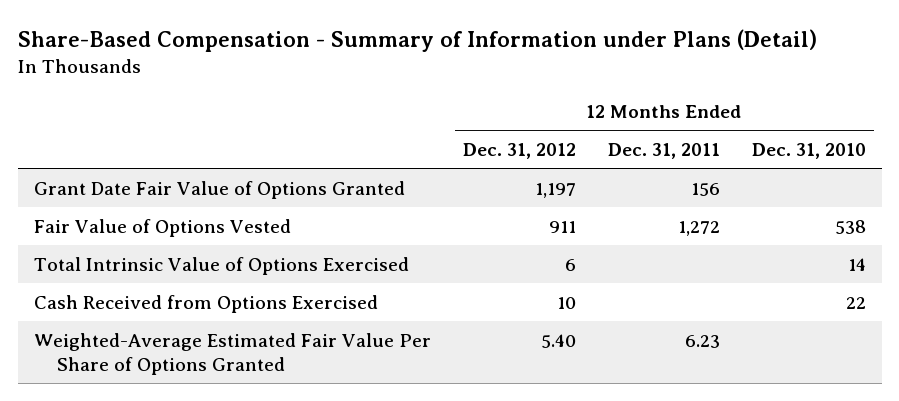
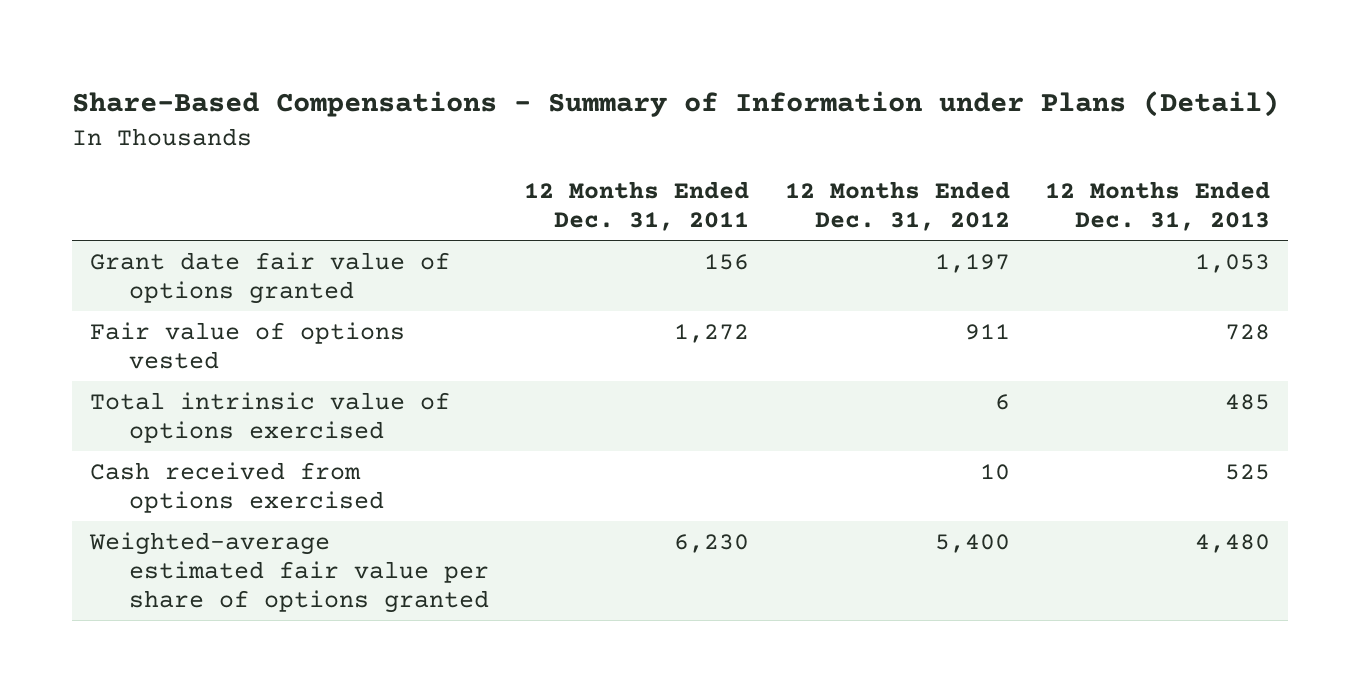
[17,29,817,53] Share-Based Compensation - Summary of Information under Plans (Detail) -> [72,90,1280,117] Share-Based Compensations - Summary of Information under Plans (Detail)
[751,142,866,159] Dec. 31, 2010 -> none
none -> [1045,180,1271,231] 12 Months Ended Dec. 31, 2013
[33,180,405,199] Grant Date Fair Value of Options Granted -> [89,251,450,304] Grant date fair value of options granted
[33,218,291,237] Fair Value of Options Vested -> [89,321,405,369] Fair value of options vested
[33,256,409,275] Total Intrinsic Value of Options Exercised -> [89,391,450,443] Total intrinsic value of options exercised
[33,294,378,313] Cash Received from Options Exercised -> [89,461,384,513] Cash received from options exercised
[33,332,431,376] Weighted-Average Estimated Fair Value Per Share of Options Granted -> [88,531,489,613] Weighted-average estimated fair value per share of options granted
[540,333,576,348] 5.40 -> [934,533,1010,553] 5,400
[684,334,720,348] 6.23 -> [674,533,750,553] 6,230

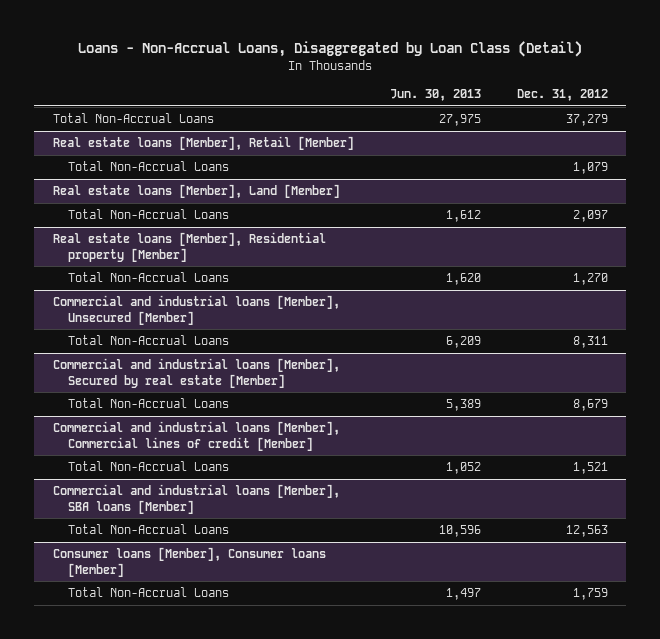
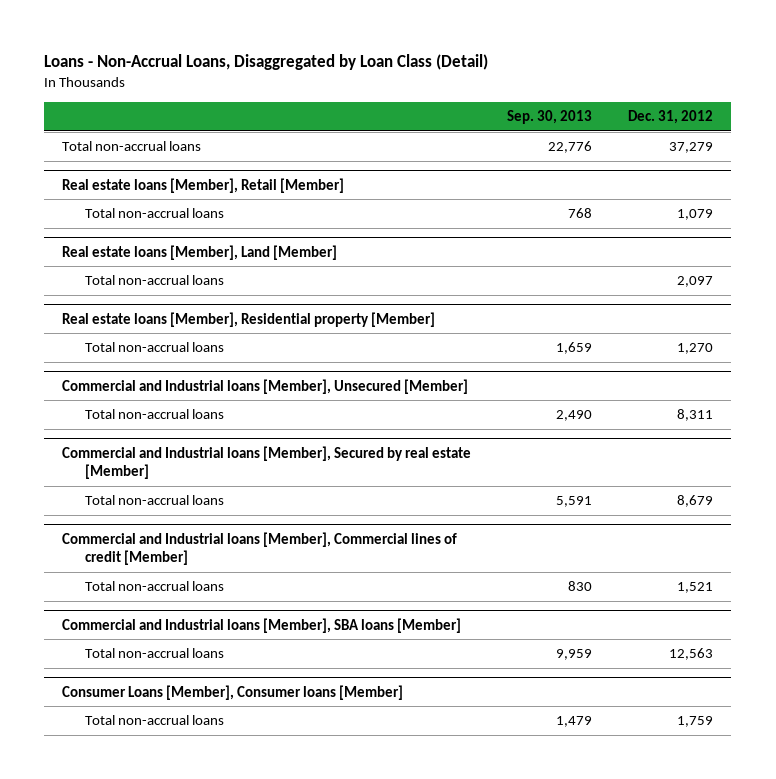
[389,89,481,102] Jun. 30, 2013 -> none
none -> [507,109,593,124] Sep. 30, 2013
[52,113,214,124] Total Non-Accrual Loans -> [62,141,202,152] Total non-accrual loans
[67,161,229,172] Total Non-Accrual Loans -> [85,208,225,219] Total non-accrual loans
[67,209,229,220] Total Non-Accrual Loans -> [85,275,225,286] Total non-accrual loans
[67,272,229,283] Total Non-Accrual Loans -> [85,342,225,353] Total non-accrual loans
[52,295,340,325] Commercial and industrial loans [Member], Unsecured [Member] -> [62,378,469,394] Commercial and Industrial loans [Member], Unsecured [Member]
[67,335,229,346] Total Non-Accrual Loans -> [85,409,225,420] Total non-accrual loans
[52,358,340,388] Commercial and industrial loans [Member], Secured by real estate [Member] -> [62,445,472,480] Commercial and Industrial loans [Member], Secured by real estate [Member]
[67,398,229,409] Total Non-Accrual Loans -> [85,495,225,506] Total non-accrual loans
[52,421,340,451] Commercial and industrial loans [Member], Commercial lines of credit [Member] -> [62,531,458,566] Commercial and Industrial loans [Member], Commercial lines of credit [Member]
[67,461,229,472] Total Non-Accrual Loans -> [85,581,225,592] Total non-accrual loans
[52,484,340,514] Commercial and industrial loans [Member], SBA loans [Member] -> [62,617,462,633] Commercial and Industrial loans [Member], SBA loans [Member]
[67,524,229,535] Total Non-Accrual Loans -> [85,648,225,659] Total non-accrual loans
[52,547,326,577] Consumer loans [Member], Consumer loans [Member] -> [62,684,404,700] Consumer Loans [Member], Consumer loans [Member]
[67,587,229,598] Total Non-Accrual Loans -> [85,715,225,726] Total non-accrual loans

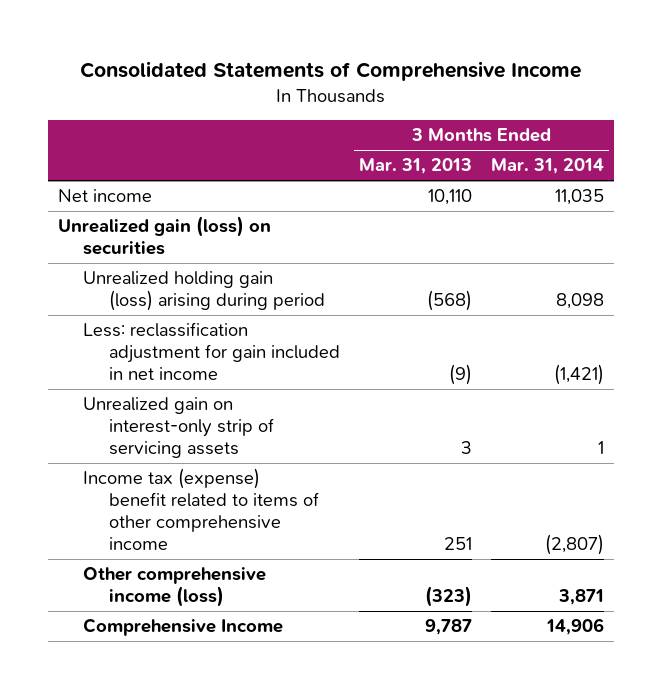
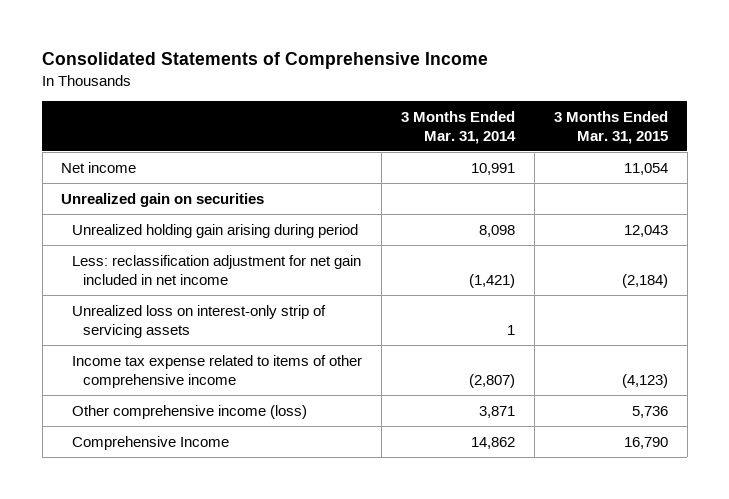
[358,158,472,175] Mar. 31, 2013 -> none
none -> [553,110,668,144] 3 Months Ended Mar. 31, 2015
[555,189,605,206] 11,035 -> [470,162,515,175] 10,991
[58,216,272,256] Unrealized gain (loss) on securities -> [61,192,265,207] Unrealized gain on securities
[83,271,325,312] Unrealized holding gain (loss) arising during period -> [72,223,359,238] Unrealized holding gain arising during period
[83,322,340,381] Less: reclassification adjustment for gain included in net income -> [72,254,362,285] Less: reclassification adjustment for net gain included in net income
[83,397,274,459] Unrealized gain on interest-only strip of servicing assets -> [72,304,327,338] Unrealized loss on interest-only strip of servicing assets
[83,468,319,551] Income tax (expense) benefit related to items of other comprehensive income -> [72,354,363,388] Income tax expense related to items of other comprehensive income
[546,618,605,636] 14,906 -> [470,436,515,449] 14,862

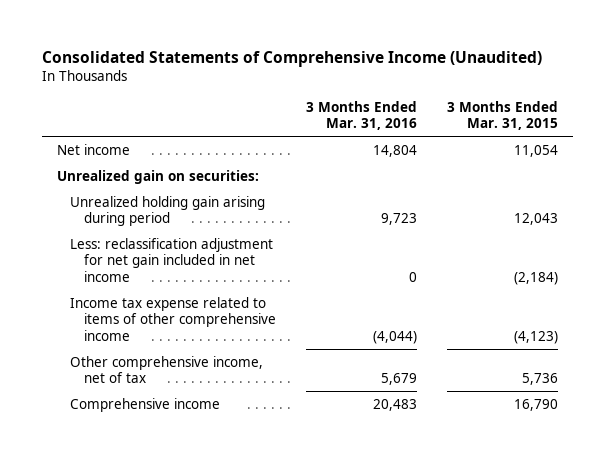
[42,52,489,70] Consolidated Statements of Comprehensive Income -> [41,50,542,67] Consolidated Statements of Comprehensive Income (Unaudited)
[400,110,516,144] 3 Months Ended Mar. 31, 2014 -> none
none -> [306,100,418,131] 3 Months Ended Mar. 31, 2016
[61,192,265,207] Unrealized gain on securities -> [56,169,259,184] Unrealized gain on securities:
[72,304,327,338] Unrealized loss on interest-only strip of servicing assets -> none
[72,404,308,419] Other comprehensive income (loss) -> [70,355,264,384] Other comprehensive income, net of tax
[72,435,230,450] Comprehensive Income -> [70,397,221,412] Comprehensive income

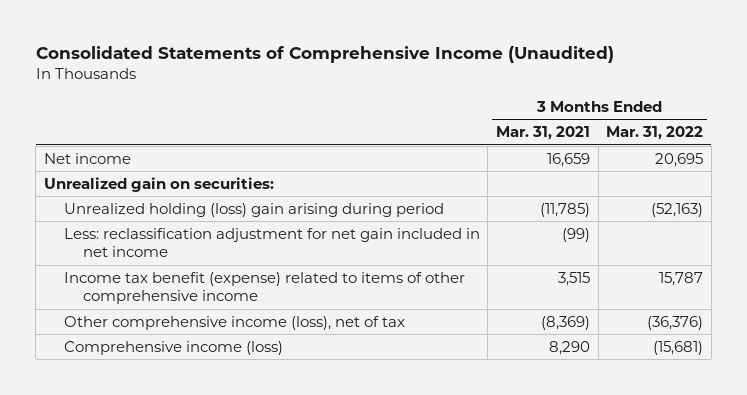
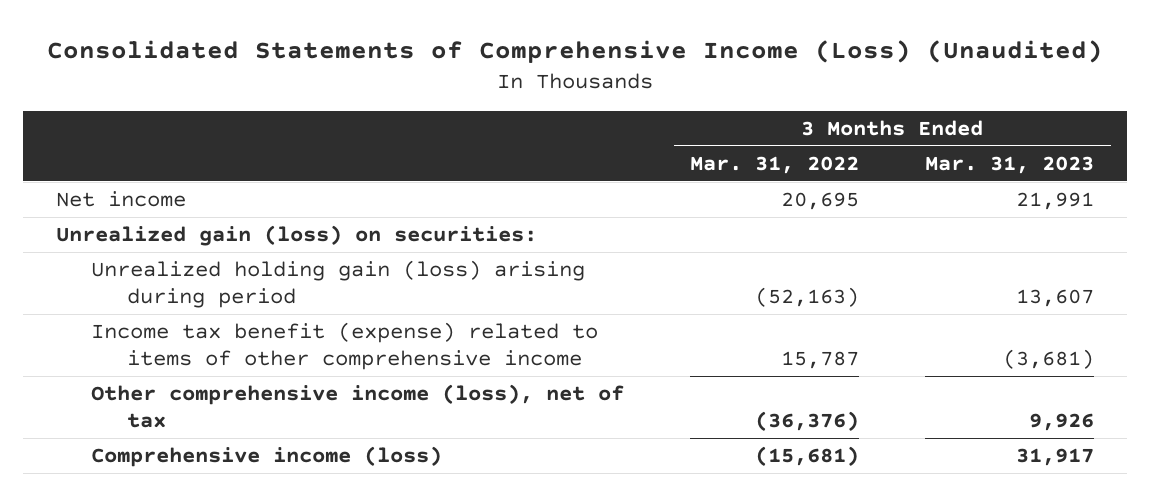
[35,46,614,64] Consolidated Statements of Comprehensive Income (Unaudited) -> [47,39,1104,63] Consolidated Statements of Comprehensive Income (Loss) (Unaudited)
[495,126,590,141] Mar. 31, 2021 -> none
none -> [925,155,1095,174] Mar. 31, 2023
[63,227,480,258] Less: reclassification adjustment for net gain included in net income -> none
[44,176,275,192] Unrealized gain on securities: -> [56,225,538,247] Unrealized gain (loss) on securities:
[63,202,444,217] Unrealized holding (loss) gain arising during period -> [91,260,586,308] Unrealized holding gain (loss) arising during period

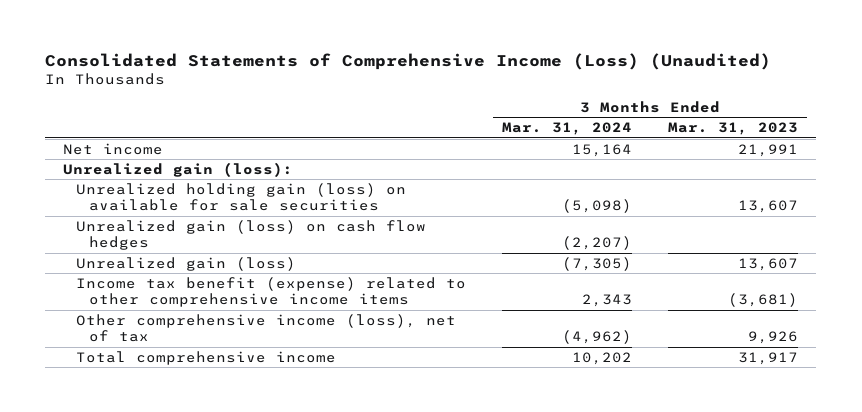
[690,155,860,174] Mar. 31, 2022 -> none
none -> [502,122,633,136] Mar. 31, 2024
[56,225,538,247] Unrealized gain (loss) on securities: -> [63,161,294,177] Unrealized gain (loss):
[91,260,586,308] Unrealized holding gain (loss) arising during period -> [76,182,407,212] Unrealized holding gain (loss) on available for sale securities
none -> [76,219,427,251] Unrealized gain (loss) on cash flow hedges
none -> [76,256,297,271] Unrealized gain (loss)
[91,322,599,370] Income tax benefit (expense) related to items of other comprehensive income -> [76,276,467,308] Income tax benefit (expense) related to other comprehensive income items
[91,446,443,468] Comprehensive income (loss) -> [76,350,337,365] Total comprehensive income

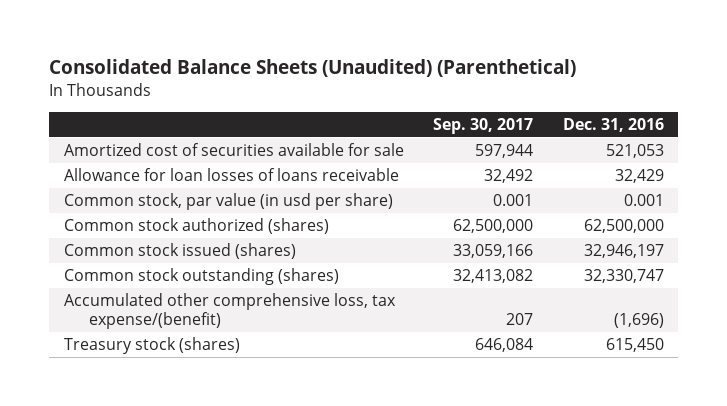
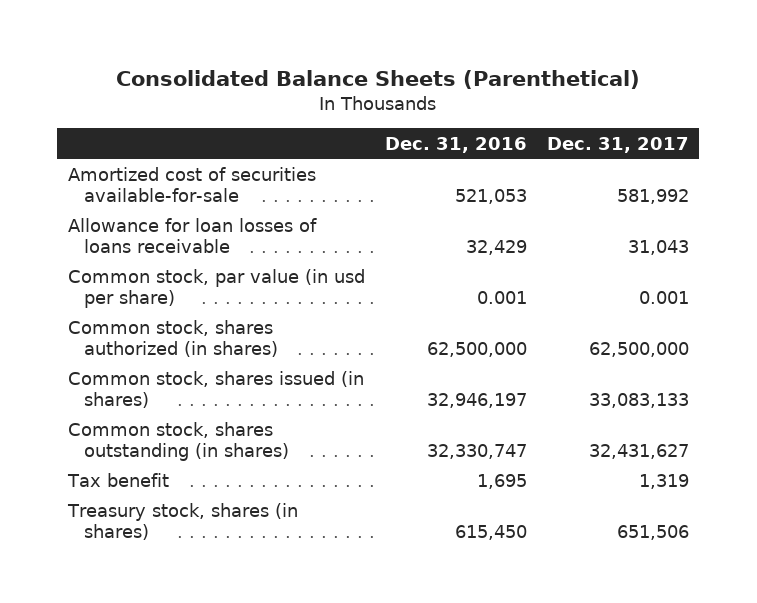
[49,59,577,78] Consolidated Balance Sheets (Unaudited) (Parenthetical) -> [116,69,641,89] Consolidated Balance Sheets (Parenthetical)
[433,118,534,135] Sep. 30, 2017 -> none
none -> [547,136,690,153] Dec. 31, 2017
[63,143,404,157] Amortized cost of securities available for sale -> [67,166,316,202] Amortized cost of securities available-for-sale
[63,218,329,235] Common stock authorized (shares) -> [67,319,279,357] Common stock, shares authorized (in shares)
[63,243,296,260] Common stock issued (shares) -> [67,370,364,408] Common stock, shares issued (in shares)
[63,268,339,286] Common stock outstanding (shares) -> [67,421,290,461] Common stock, shares outstanding (in shares)
[63,293,396,329] Accumulated other comprehensive loss, tax expense/(benefit) -> [66,472,169,487] Tax benefit
[613,312,664,328] (1,696) -> [476,473,527,489] 1,695
[63,337,240,355] Treasury stock (shares) -> [66,502,298,540] Treasury stock, shares (in shares)

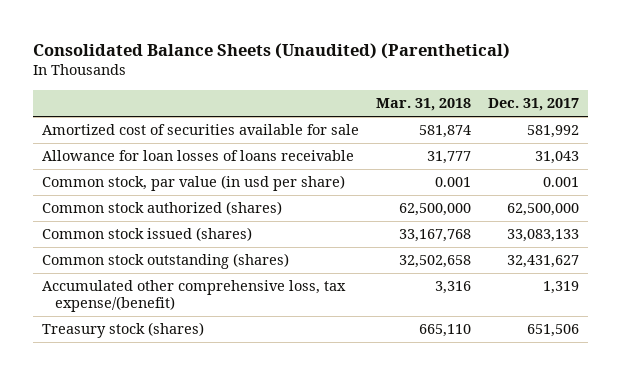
[116,69,641,89] Consolidated Balance Sheets (Parenthetical) -> [33,42,511,59] Consolidated Balance Sheets (Unaudited) (Parenthetical)
[384,136,527,153] Dec. 31, 2016 -> none
none -> [375,98,471,112] Mar. 31, 2018
[67,166,316,202] Amortized cost of securities available-for-sale -> [41,124,359,136] Amortized cost of securities available for sale
[67,319,279,357] Common stock, shares authorized (in shares) -> [41,201,282,216] Common stock authorized (shares)
[67,370,364,408] Common stock, shares issued (in shares) -> [41,227,252,242] Common stock issued (shares)
[67,421,290,461] Common stock, shares outstanding (in shares) -> [41,253,289,270] Common stock outstanding (shares)
[66,472,169,487] Tax benefit -> [41,280,346,313] Accumulated other comprehensive loss, tax expense/(benefit)
[66,502,298,540] Treasury stock, shares (in shares) -> [41,322,204,339] Treasury stock (shares)

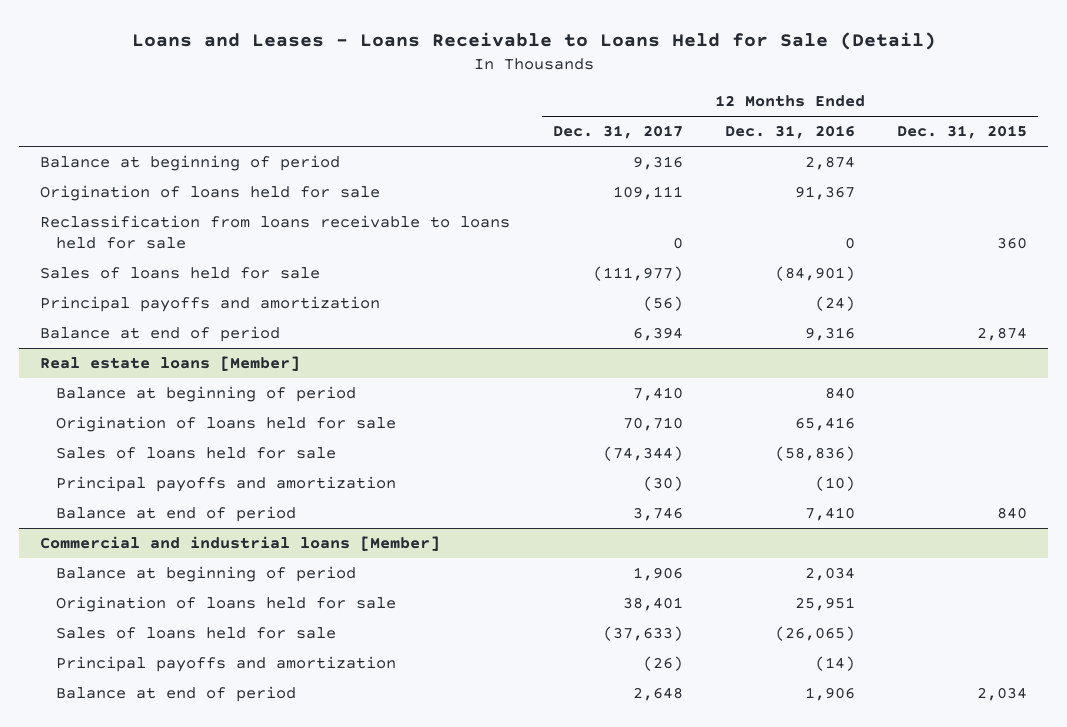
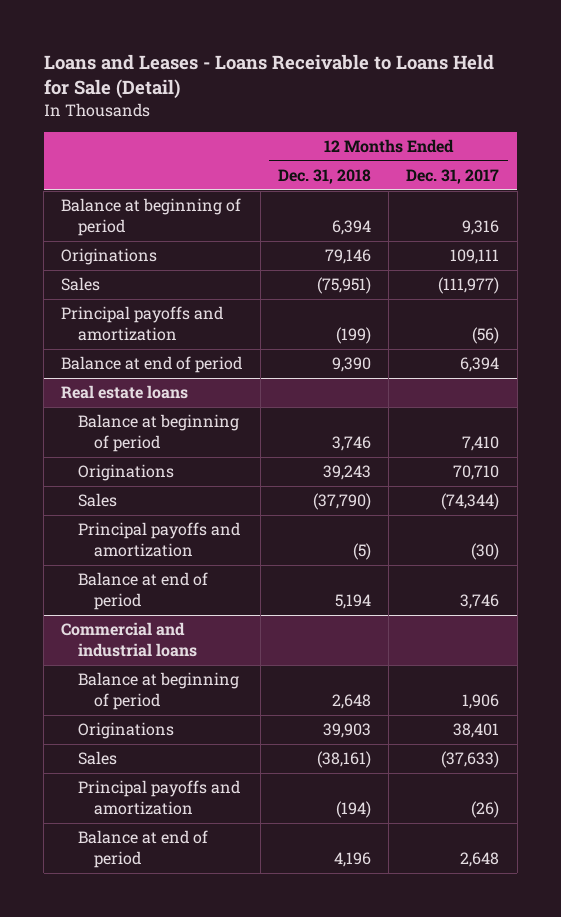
[724,125,855,140] Dec. 31, 2016 -> none
[897,125,1028,140] Dec. 31, 2015 -> none
none -> [277,169,371,185] Dec. 31, 2018
[40,215,511,250] Reclassification from loans receivable to loans held for sale -> none
[40,185,381,202] Origination of loans held for sale -> [61,248,158,266] Originations
[40,267,321,280] Sales of loans held for sale -> [61,277,101,292] Sales
[40,356,301,372] Real estate loans [Member] -> [61,385,189,400] Real estate loans
[56,416,397,433] Origination of loans held for sale -> [77,464,174,482] Originations
[56,447,337,460] Sales of loans held for sale -> [77,493,117,508] Sales
[40,536,441,552] Commercial and industrial loans [Member] -> [61,622,197,658] Commercial and industrial loans
[56,596,397,613] Origination of loans held for sale -> [77,722,174,740] Originations
[56,627,337,640] Sales of loans held for sale -> [77,751,117,766] Sales

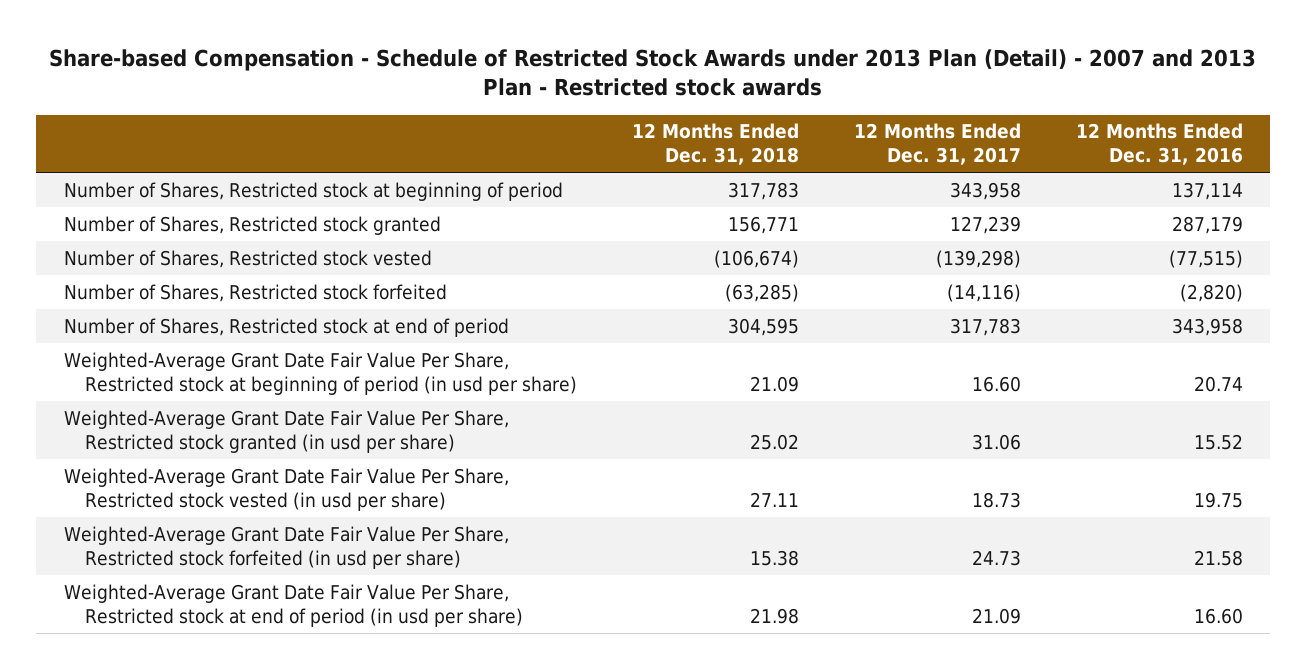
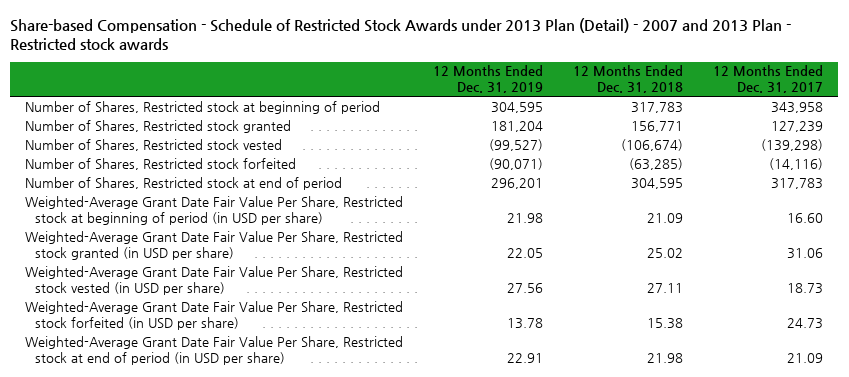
[1075,123,1243,166] 12 Months Ended Dec. 31, 2016 -> none
none -> [433,65,544,94] 12 Months Ended Dec. 31, 2019
[63,351,577,395] Weighted-Average Grant Date Fair Value Per Share, Restricted stock at beginning of period (in usd per share) -> [25,195,404,225] Weighted-Average Grant Date Fair Value Per Share, Restricted stock at beginning of period (in USD per share)
[63,409,509,453] Weighted-Average Grant Date Fair Value Per Share, Restricted stock granted (in usd per share) -> [25,230,404,260] Weighted-Average Grant Date Fair Value Per Share, Restricted stock granted (in USD per share)
[63,467,509,511] Weighted-Average Grant Date Fair Value Per Share, Restricted stock vested (in usd per share) -> [25,265,404,295] Weighted-Average Grant Date Fair Value Per Share, Restricted stock vested (in USD per share)
[63,525,509,569] Weighted-Average Grant Date Fair Value Per Share, Restricted stock forfeited (in usd per share) -> [25,300,404,330] Weighted-Average Grant Date Fair Value Per Share, Restricted stock forfeited (in USD per share)
[63,583,523,627] Weighted-Average Grant Date Fair Value Per Share, Restricted stock at end of period (in usd per share) -> [25,335,404,365] Weighted-Average Grant Date Fair Value Per Share, Restricted stock at end of period (in USD per share)

